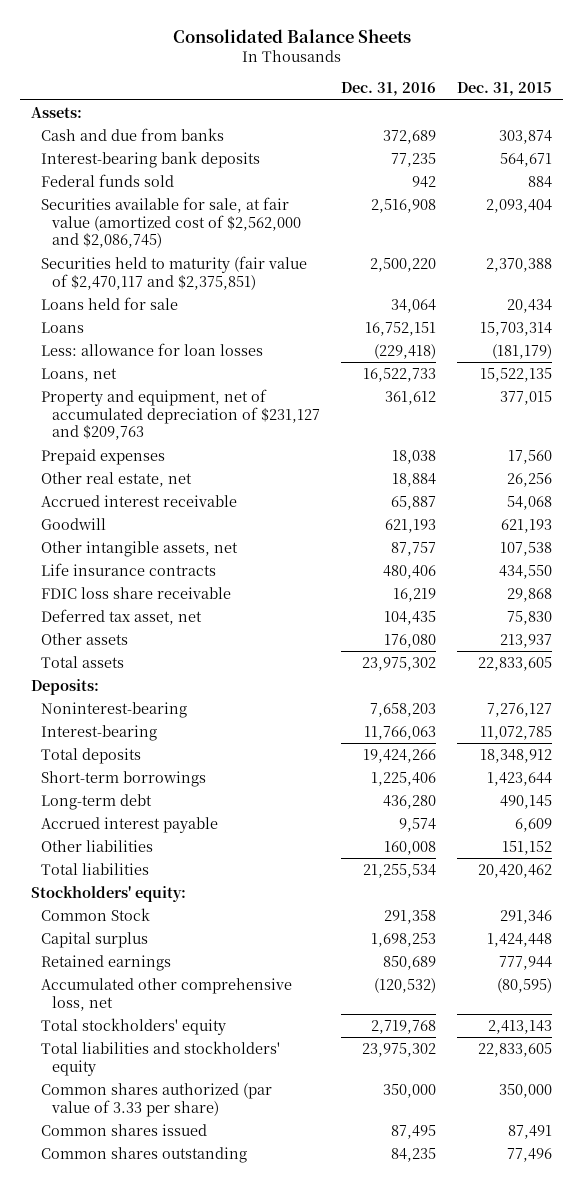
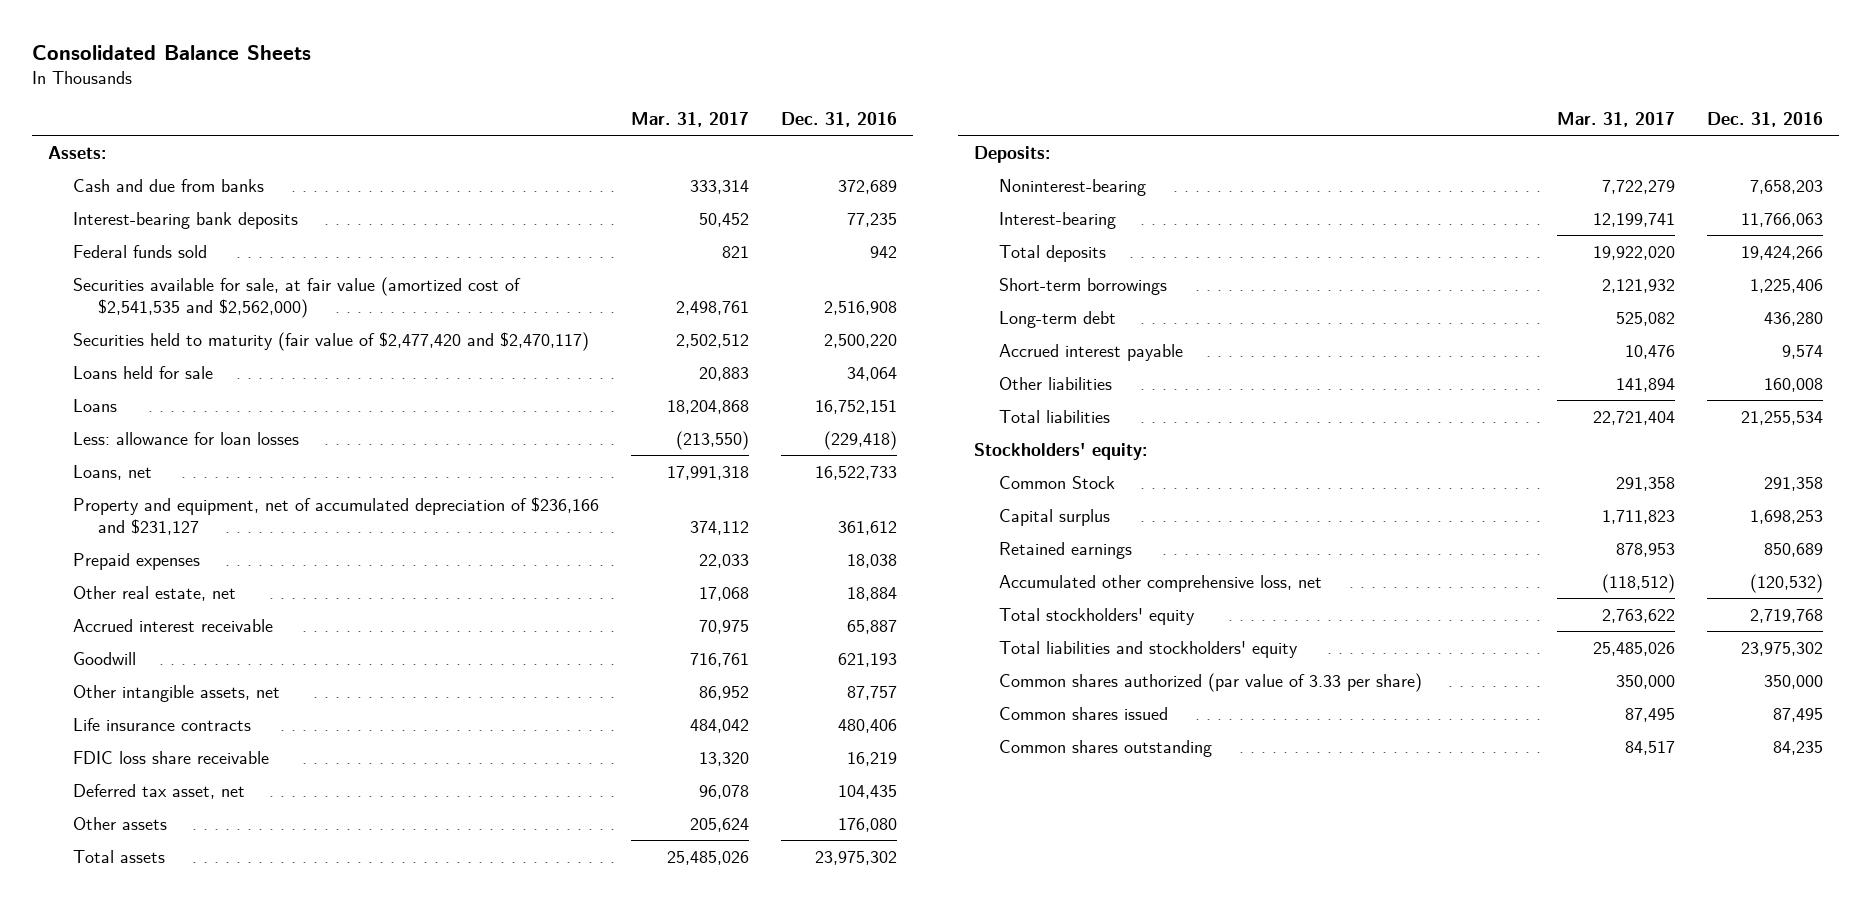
[457,82,553,97] Dec. 31, 2015 -> none
none -> [631,111,750,127] Mar. 31, 2017
[41,196,301,249] Securities available for sale, at fair value (amortized cost of $2,562,000 and $2,086,745) -> [73,276,522,318] Securities available for sale, at fair value (amortized cost of $2,541,535 and $2,562,000)
[41,255,308,290] Securities held to maturity (fair value of $2,470,117 and $2,375,851) -> [73,331,590,351] Securities held to maturity (fair value of $2,477,420 and $2,470,117)
[41,388,320,441] Property and equipment, net of accumulated depreciation of $231,127 and $209,763 -> [73,496,600,535] Property and equipment, net of accumulated depreciation of $236,166 and $231,127

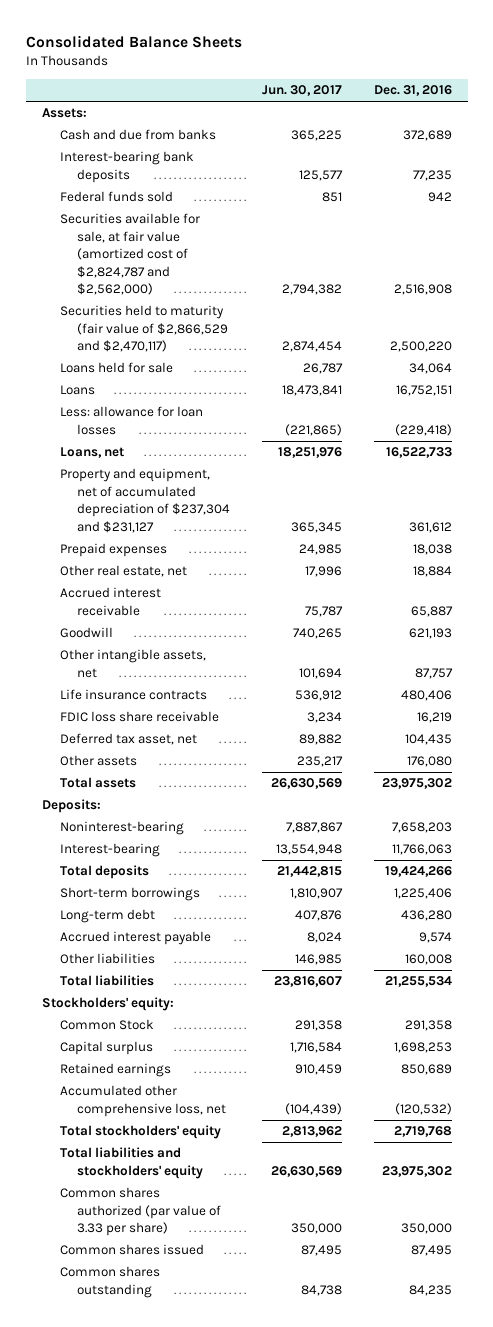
[631,111,750,127] Mar. 31, 2017 -> none
none -> [261,85,342,97] Jun. 30, 2017
[73,276,522,318] Securities available for sale, at fair value (amortized cost of $2,541,535 and $2,562,000) -> [59,213,200,296] Securities available for sale, at fair value (amortized cost of $2,824,787 and $2,562,000)
[73,331,590,351] Securities held to maturity (fair value of $2,477,420 and $2,470,117) -> [59,305,229,353] Securities held to maturity (fair value of $2,866,529 and $2,470,117)
[73,496,600,535] Property and equipment, net of accumulated depreciation of $236,166 and $231,127 -> [59,468,231,533] Property and equipment, net of accumulated depreciation of $237,304 and $231,127

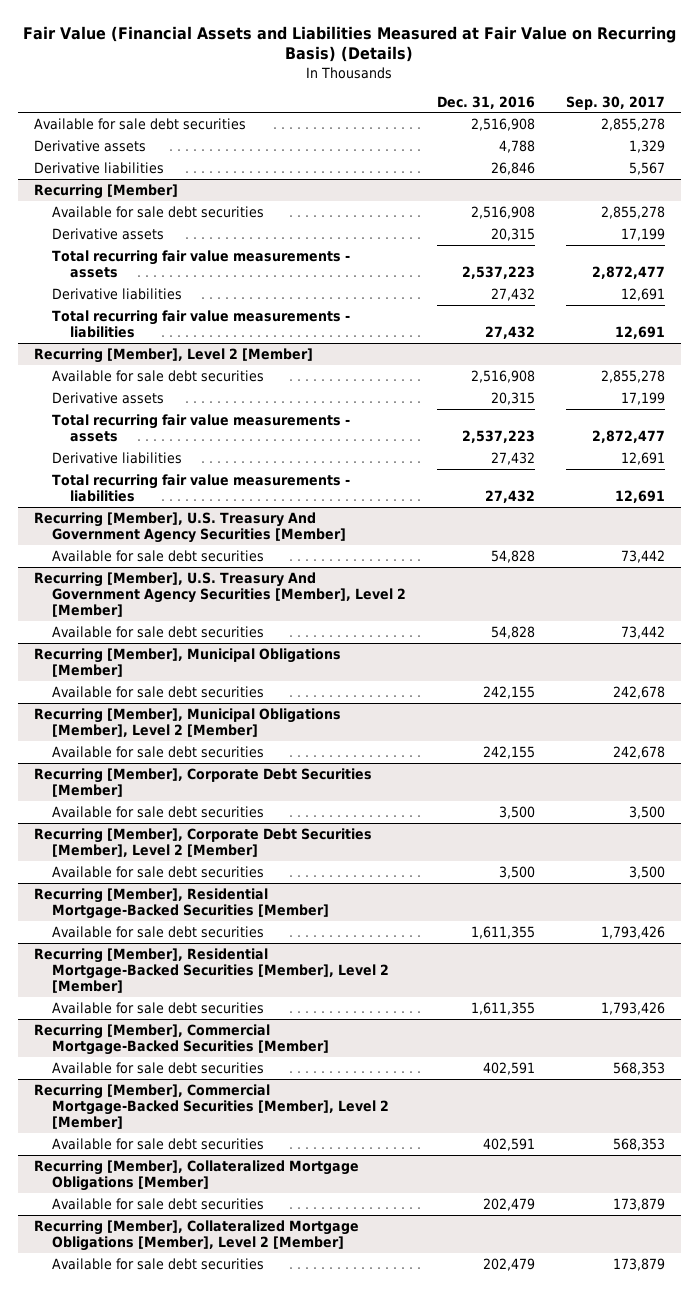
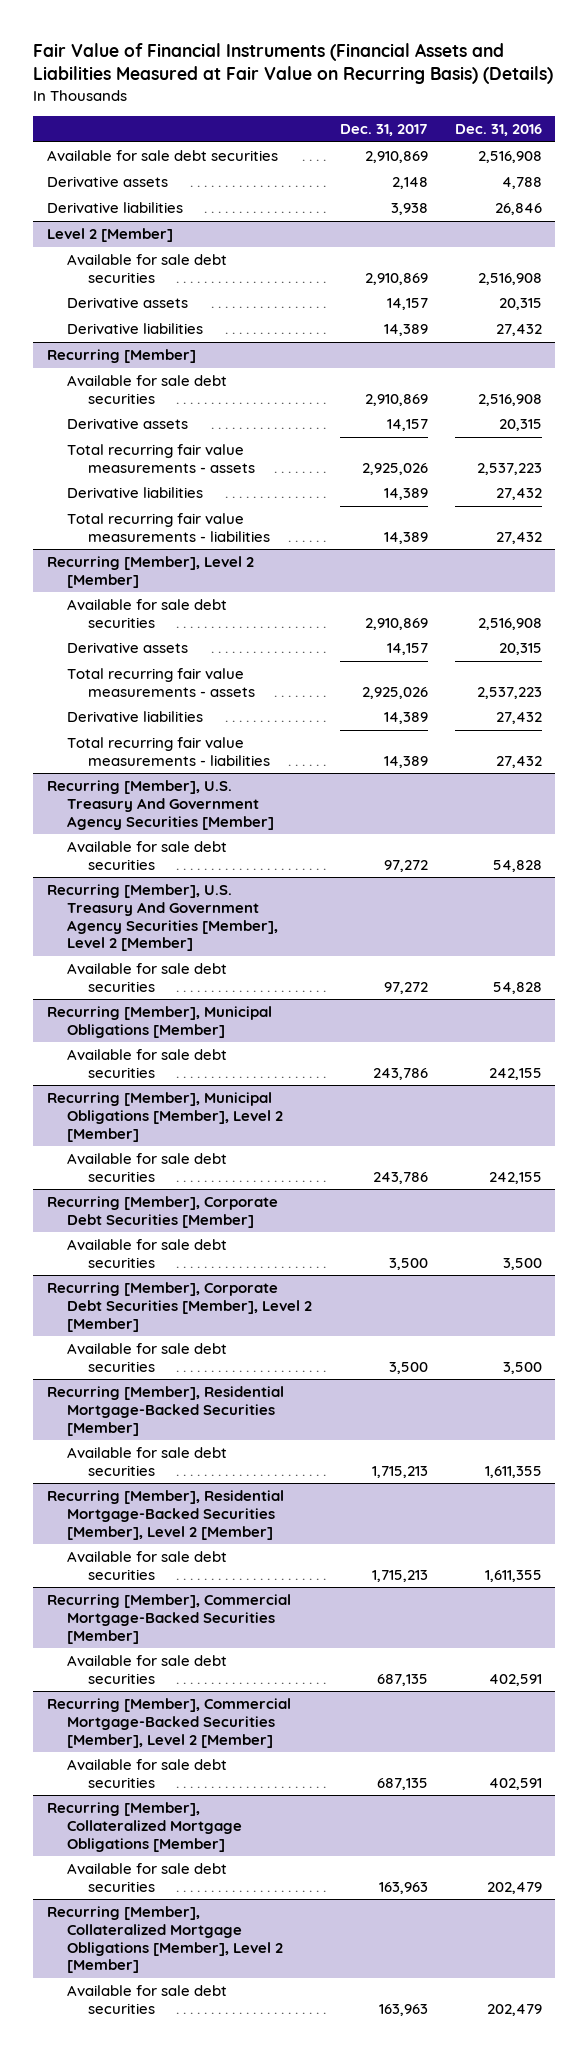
[23,25,677,63] Fair Value (Financial Assets and Liabilities Measured at Fair Value on Recurring Basis) (Details) -> [33,42,554,85] Fair Value of Financial Instruments (Financial Assets and Liabilities Measured at Fair Value on Recurring Basis) (Details)
[566,95,666,110] Sep. 30, 2017 -> none
none -> [339,124,428,137] Dec. 31, 2017
none -> [46,228,173,243] Level 2 [Member]
none -> [67,254,228,283] Available for sale debt securities
none -> [67,297,189,309] Derivative assets
none -> [67,323,204,335] Derivative liabilities

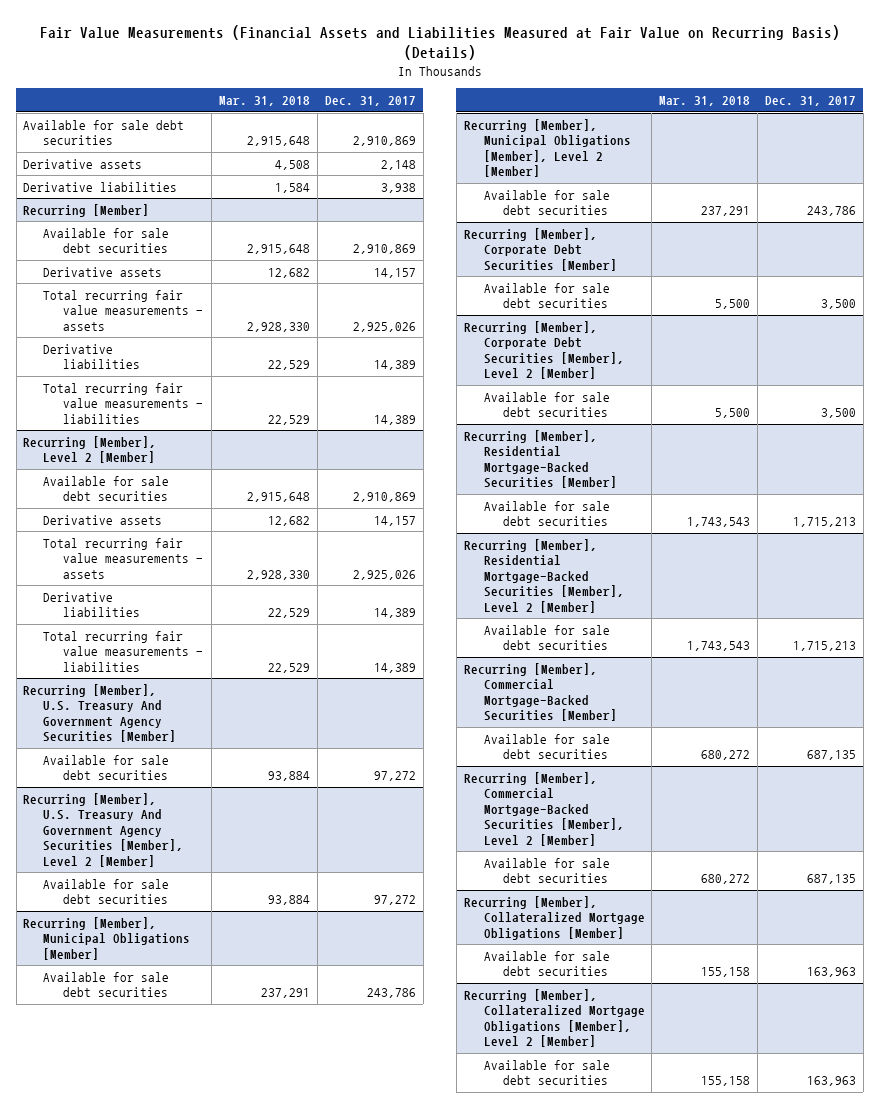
[33,42,554,85] Fair Value of Financial Instruments (Financial Assets and Liabilities Measured at Fair Value on Recurring Basis) (Details) -> [39,24,840,61] Fair Value Measurements (Financial Assets and Liabilities Measured at Fair Value on Recurring Basis) (Details)
[454,124,542,137] Dec. 31, 2016 -> none
none -> [219,96,311,107] Mar. 31, 2018
[46,228,173,243] Level 2 [Member] -> none
[67,254,228,283] Available for sale debt securities -> none
[67,297,189,309] Derivative assets -> none
[67,323,204,335] Derivative liabilities -> none

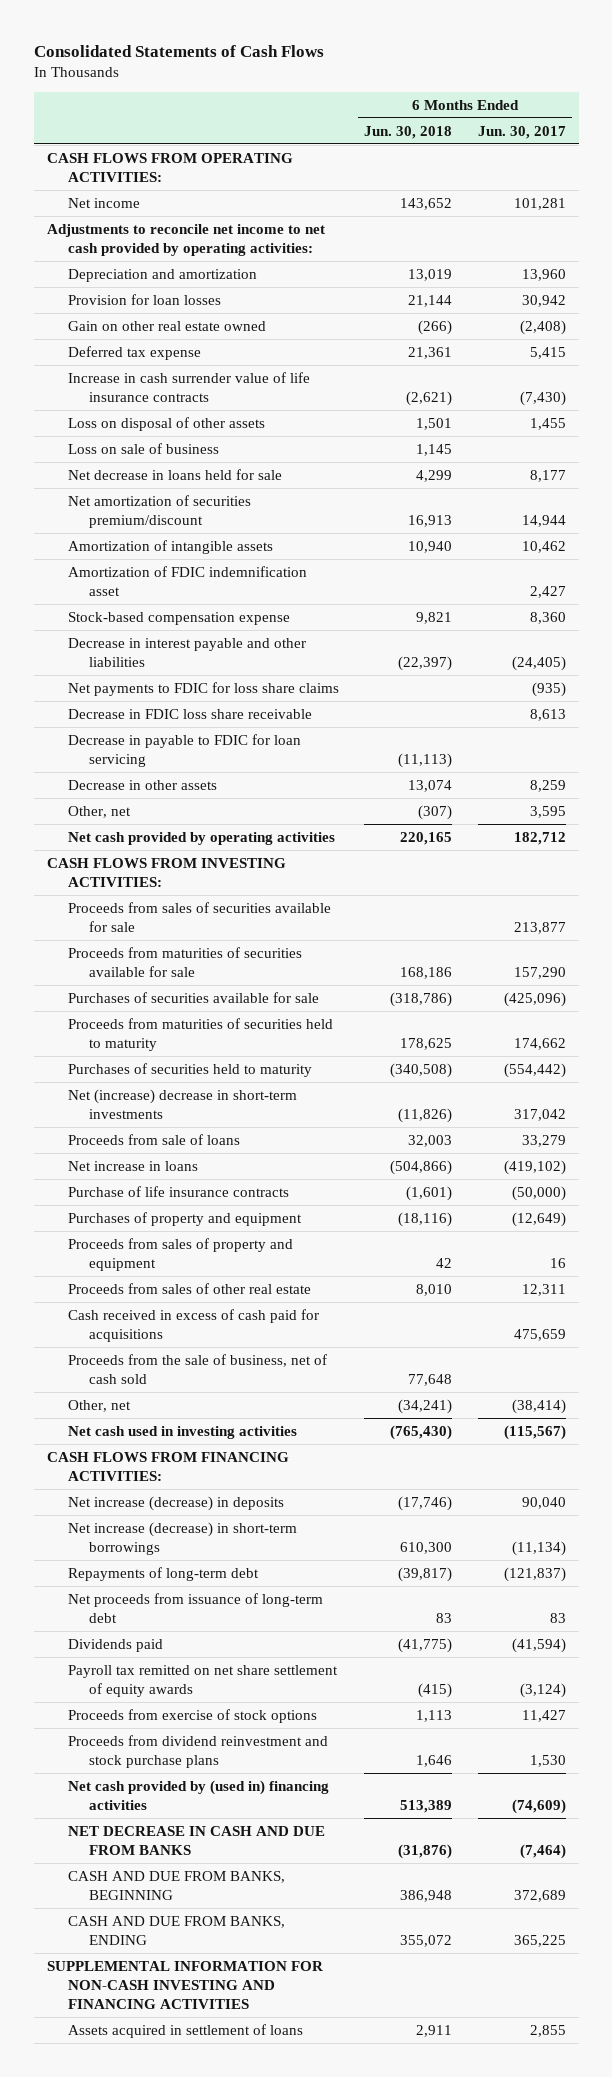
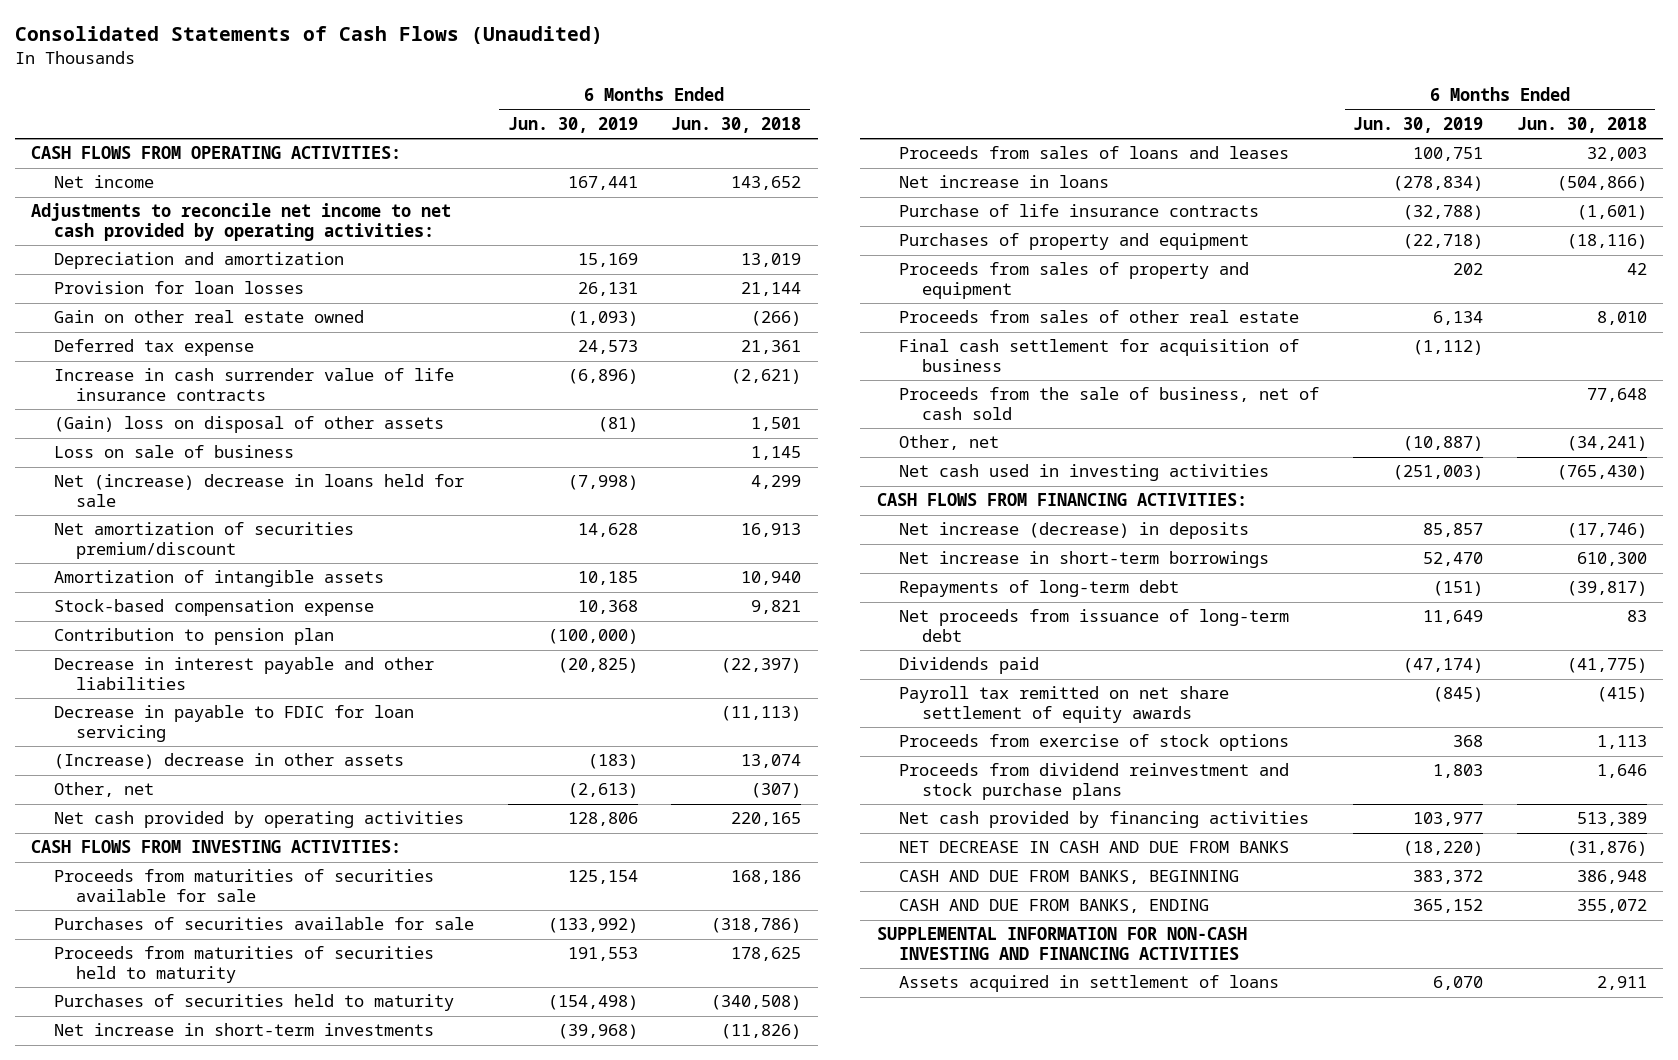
[33,44,324,57] Consolidated Statements of Cash Flows -> [14,25,603,44] Consolidated Statements of Cash Flows (Unaudited)
[477,125,566,139] Jun. 30, 2017 -> none
none -> [507,116,638,133] Jun. 30, 2019
[67,416,265,431] Loss on disposal of other assets -> [53,416,444,434] (Gain) loss on disposal of other assets
[67,468,282,480] Net decrease in loans held for sale -> [53,474,464,508] Net (increase) decrease in loans held for sale
[67,565,307,596] Amortization of FDIC indemnification asset -> none
none -> [53,628,334,646] Contribution to pension plan
[67,681,339,696] Net payments to FDIC for loss share claims -> none
[67,708,312,719] Decrease in FDIC loss share receivable -> none
[67,779,217,790] Decrease in other assets -> [53,753,404,770] (Increase) decrease in other assets
[67,901,331,932] Proceeds from sales of securities available for sale -> none
[67,1088,297,1119] Net (increase) decrease in short-term investments -> [53,1023,434,1037] Net increase in short-term investments
[67,1133,240,1145] Proceeds from sale of loans -> [899,146,1290,160] Proceeds from sales of loans and leases
[67,1308,319,1342] Cash received in excess of cash paid for acquisitions -> none
none -> [899,339,1300,373] Final cash settlement for acquisition of business
[67,1521,297,1555] Net increase (decrease) in short-term borrowings -> [899,551,1270,569] Net increase in short-term borrowings
[67,1779,329,1810] Net cash provided by (used in) financing activities -> [899,811,1310,829] Net cash provided by financing activities

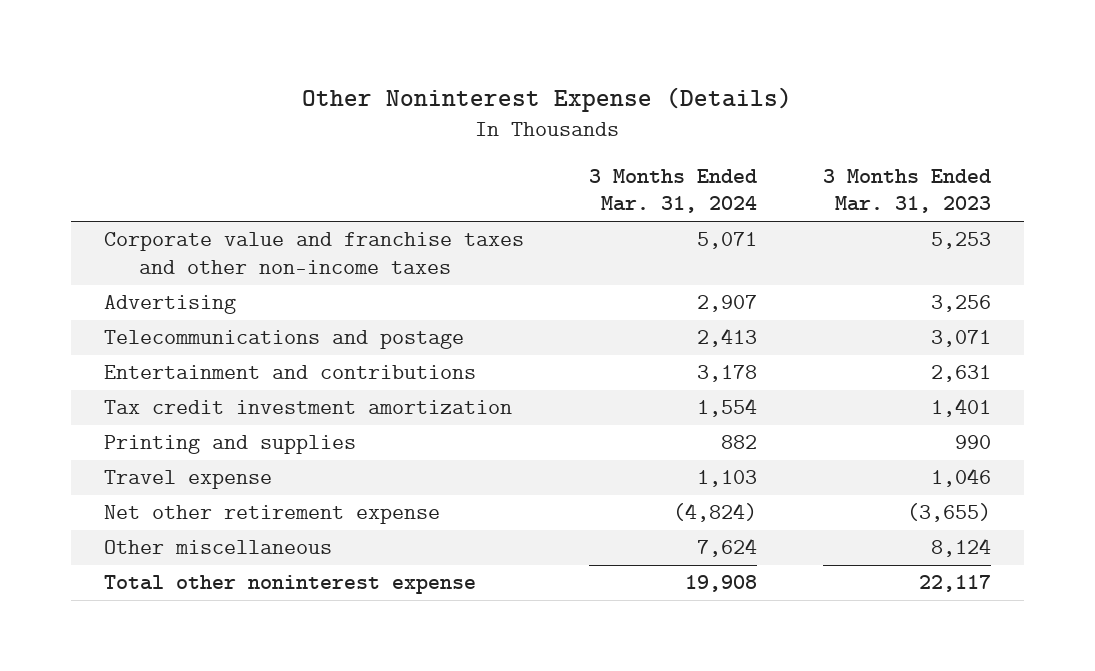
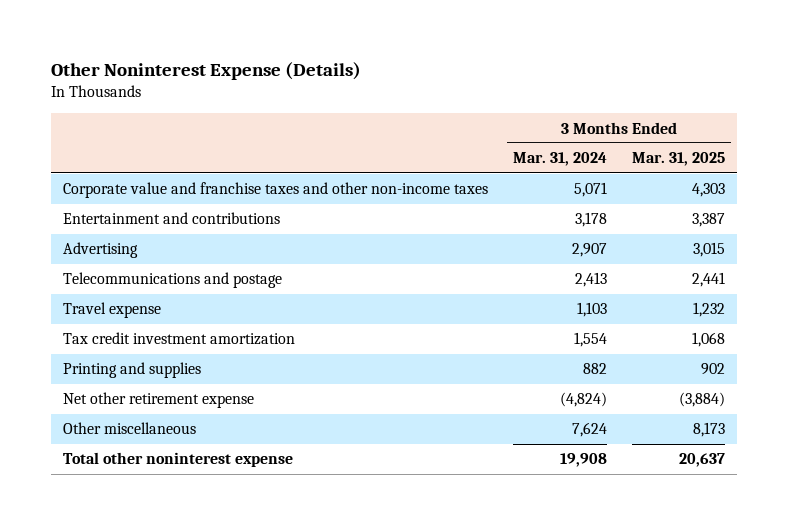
[823,168,992,214] 3 Months Ended Mar. 31, 2023 -> none
none -> [631,152,725,167] Mar. 31, 2025
[103,365,476,380] Entertainment and contributions -> [63,212,281,225] Entertainment and contributions
[103,470,272,490] Travel expense -> [63,302,162,319] Travel expense

